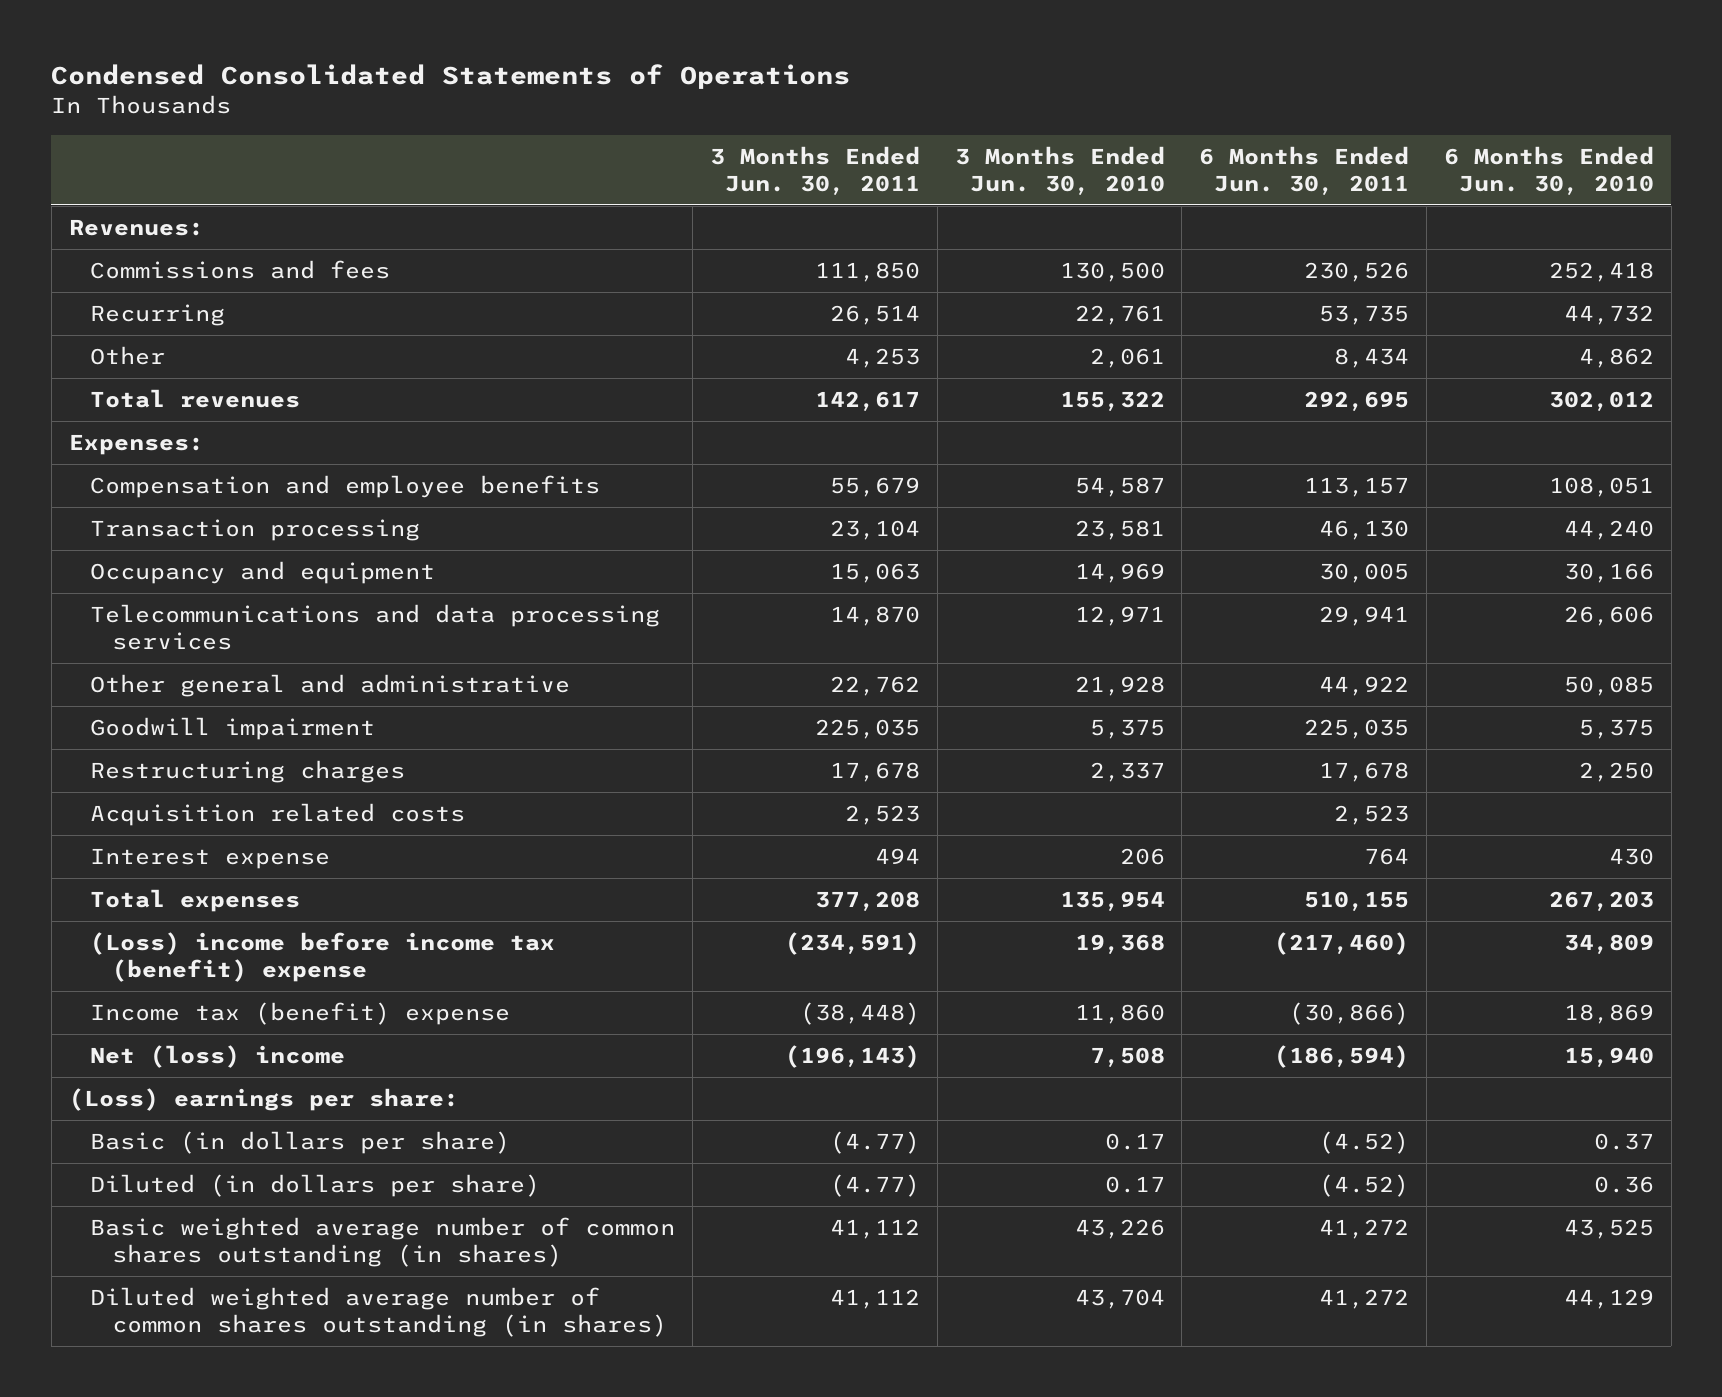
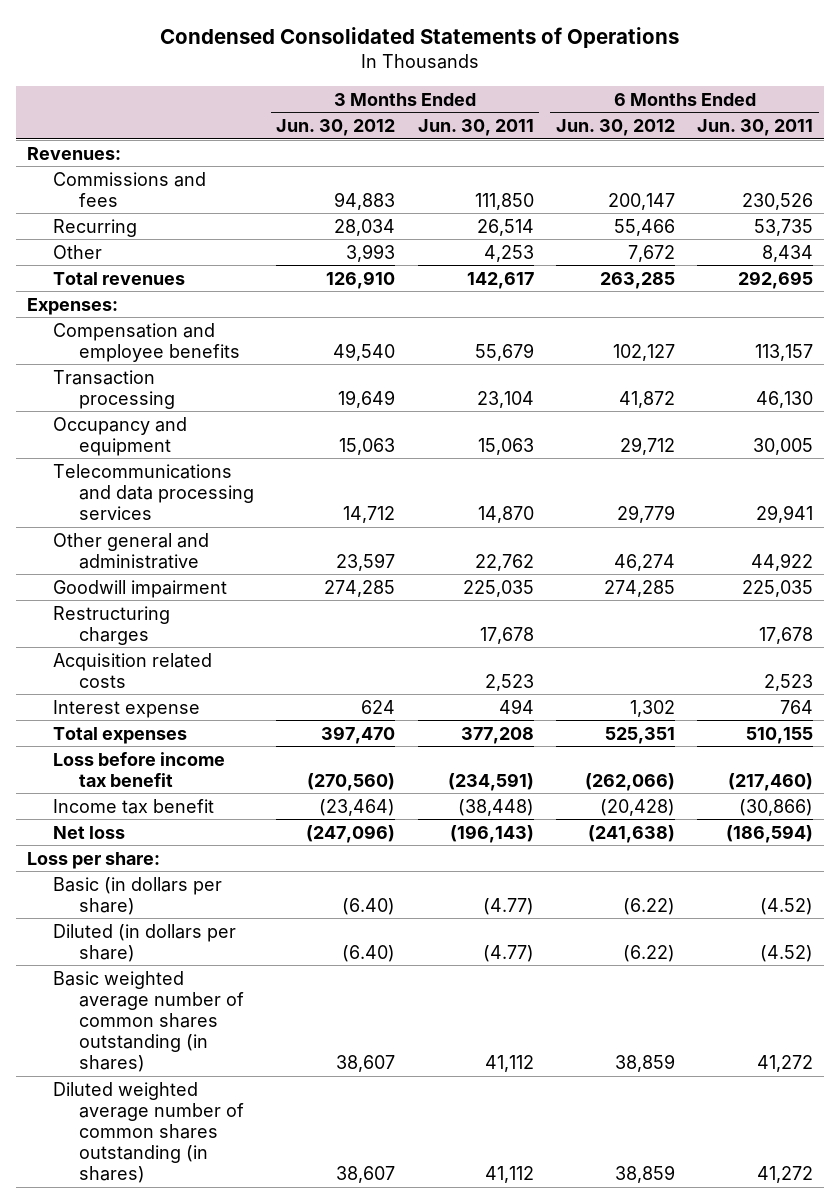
[954,145,1165,195] 3 Months Ended Jun. 30, 2010 -> none
[1443,145,1654,195] 6 Months Ended Jun. 30, 2010 -> none
none -> [276,119,396,137] Jun. 30, 2012
none -> [555,119,675,137] Jun. 30, 2012
[90,932,556,983] (Loss) income before income tax (benefit) expense -> [53,751,226,787] Loss before income tax benefit
[90,1002,511,1026] Income tax (benefit) expense -> [53,798,215,814] Income tax benefit
[90,1045,346,1069] Net (loss) income -> [53,825,126,839] Net loss
[68,1088,459,1112] (Loss) earnings per share: -> [26,851,160,869] Loss per share:

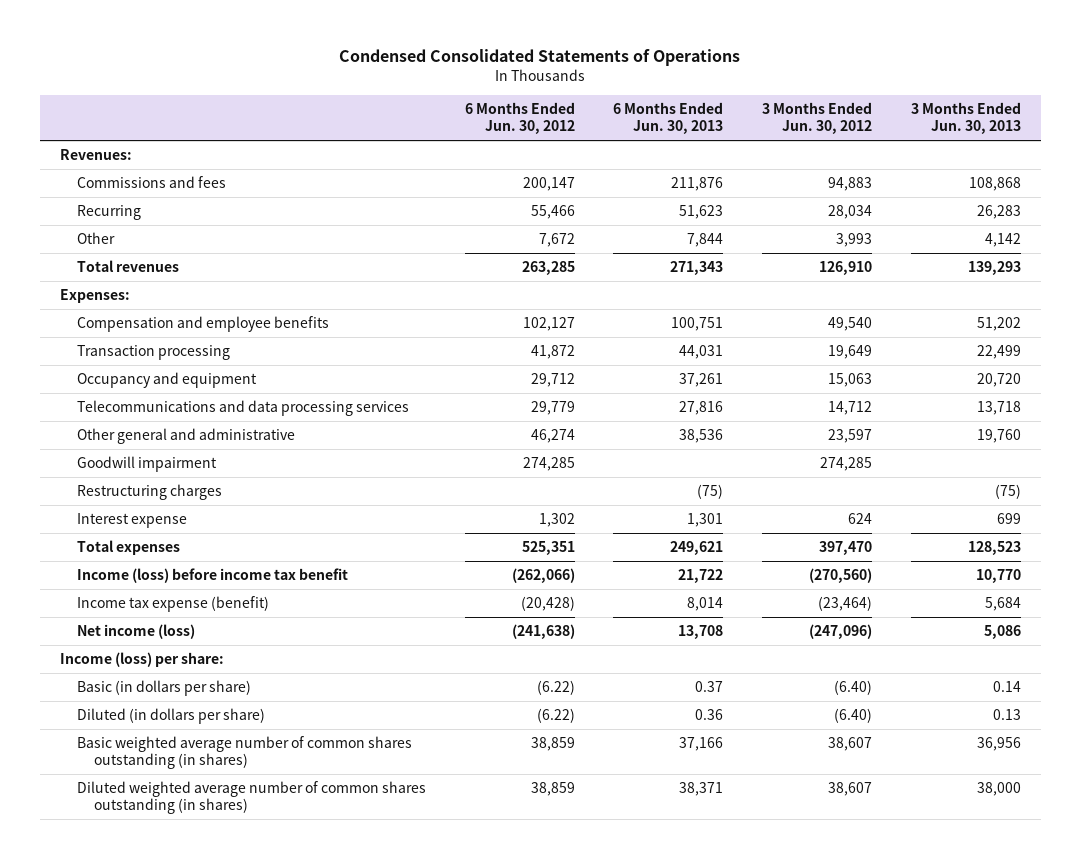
[417,119,534,137] Jun. 30, 2011 -> none
[697,119,814,137] Jun. 30, 2011 -> none
none -> [613,102,724,135] 6 Months Ended Jun. 30, 2013
none -> [911,102,1022,135] 3 Months Ended Jun. 30, 2013
[53,652,213,688] Acquisition related costs -> none
[53,751,226,787] Loss before income tax benefit -> [76,568,348,584] Income (loss) before income tax benefit
[53,798,215,814] Income tax benefit -> [76,596,269,613] Income tax expense (benefit)
[53,825,126,839] Net loss -> [76,624,195,640] Net income (loss)
[26,851,160,869] Loss per share: -> [59,652,224,668] Income (loss) per share:

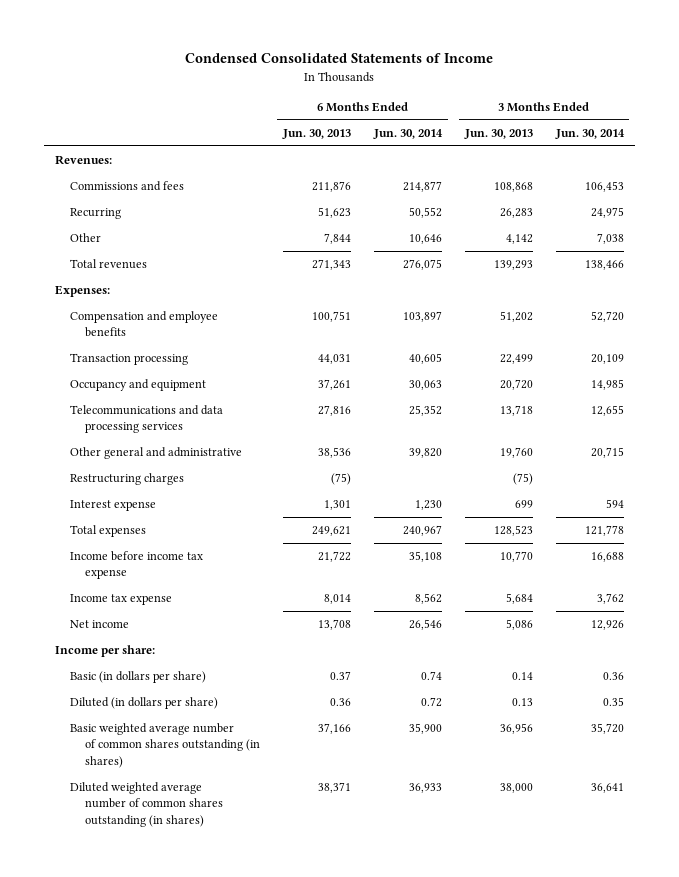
[339,49,741,67] Condensed Consolidated Statements of Operations -> [185,53,494,64] Condensed Consolidated Statements of Income
[464,102,575,135] 6 Months Ended Jun. 30, 2012 -> none
[762,102,873,135] 3 Months Ended Jun. 30, 2012 -> none
none -> [372,128,443,139] Jun. 30, 2014
none -> [554,128,625,139] Jun. 30, 2014
[76,456,217,473] Goodwill impairment -> none
[76,568,348,584] Income (loss) before income tax benefit -> [70,551,204,580] Income before income tax expense
[76,596,269,613] Income tax expense (benefit) -> [70,594,173,606] Income tax expense
[76,624,195,640] Net income (loss) -> [70,620,130,629] Net income
[59,652,224,668] Income (loss) per share: -> [54,645,155,658] Income per share:

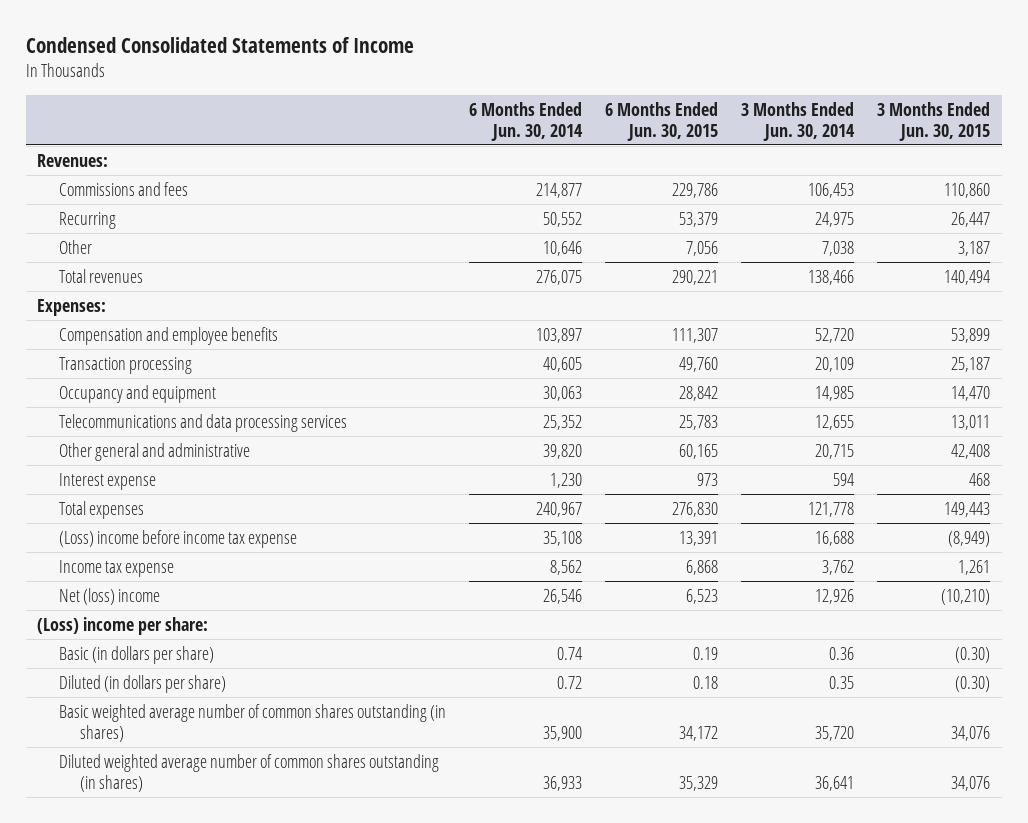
[282,128,352,139] Jun. 30, 2013 -> none
[463,128,533,139] Jun. 30, 2013 -> none
none -> [605,101,719,141] 6 Months Ended Jun. 30, 2015
none -> [877,101,991,141] 3 Months Ended Jun. 30, 2015
[70,473,185,486] Restructuring charges -> none
[70,551,204,580] Income before income tax expense -> [58,529,297,548] (Loss) income before income tax expense
[70,620,130,629] Net income -> [58,587,160,605] Net (loss) income
[54,645,155,658] Income per share: -> [37,616,209,635] (Loss) income per share:

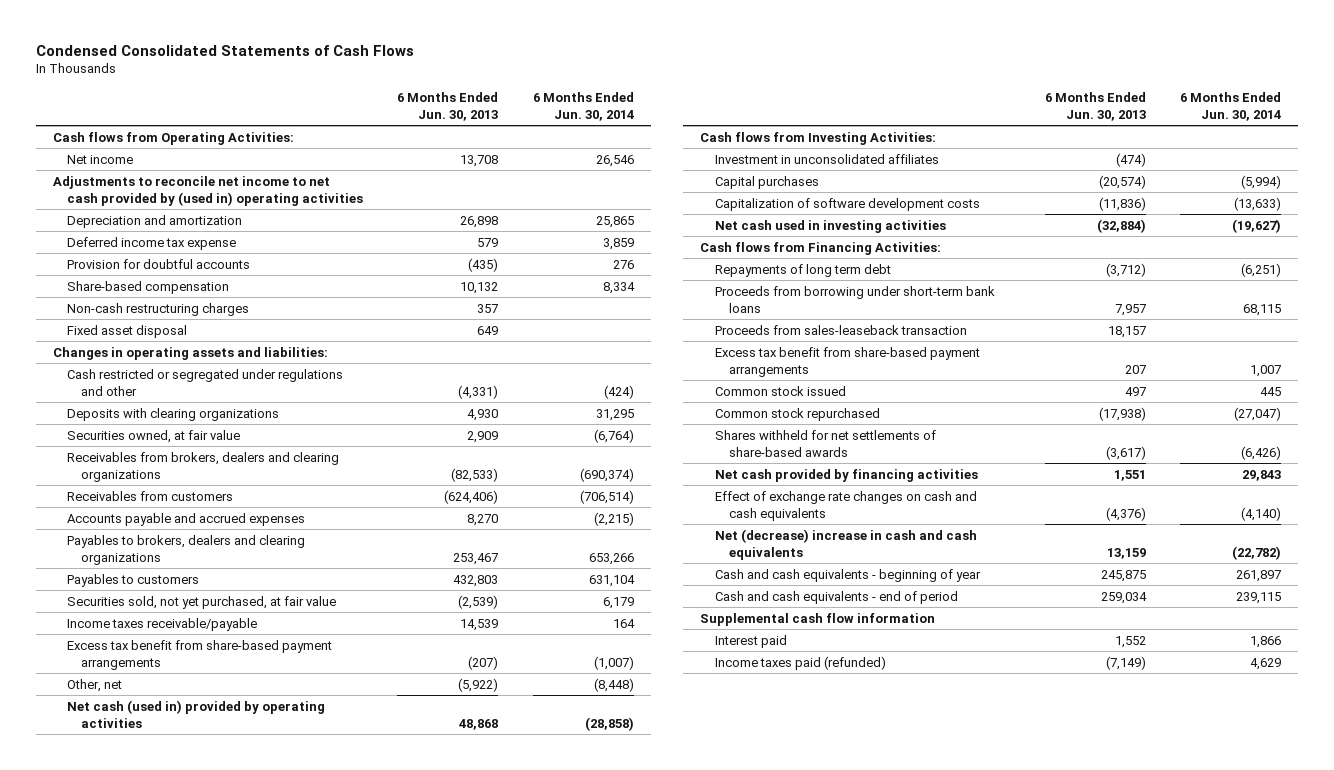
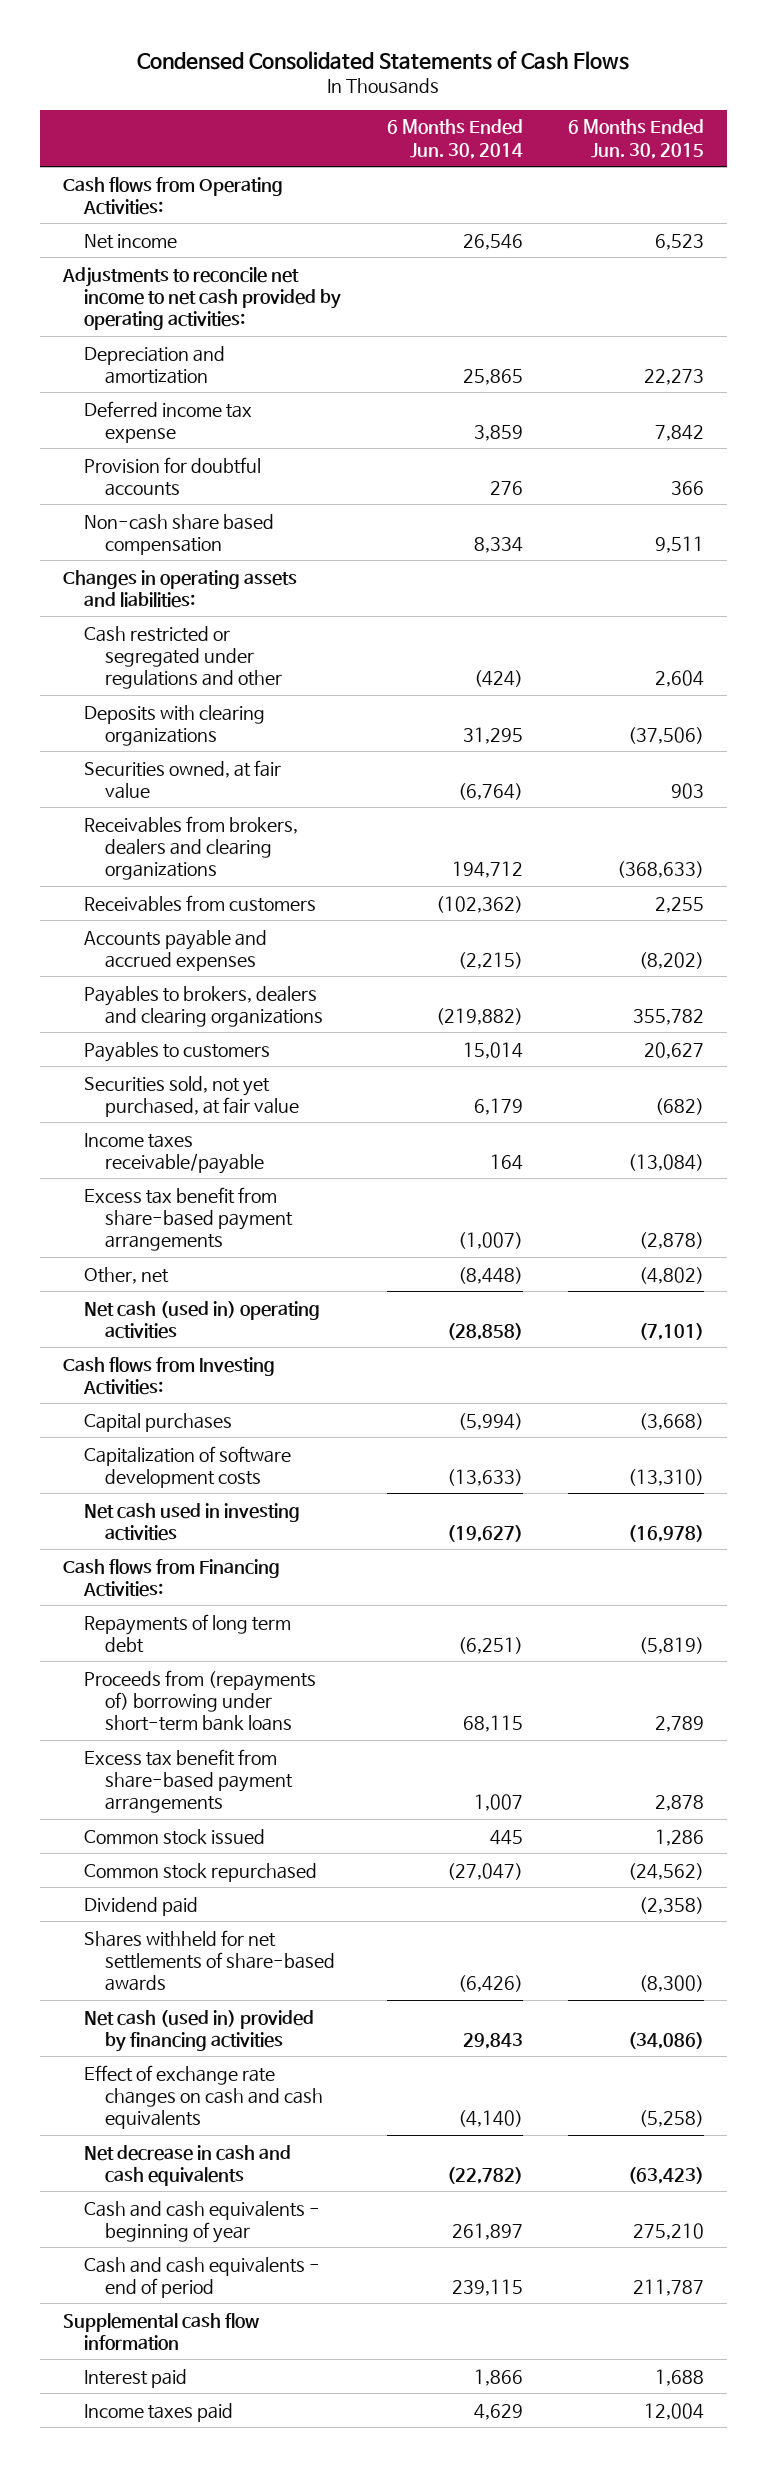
[397,92,499,121] 6 Months Ended Jun. 30, 2013 -> none
none -> [568,119,705,159] 6 Months Ended Jun. 30, 2015
[52,175,364,206] Adjustments to reconcile net income to net cash provided by (used in) operating activities -> [61,266,341,330] Adjustments to reconcile net income to net cash provided by operating activities:
[67,302,250,316] Non-cash restructuring charges -> none
[67,324,188,338] Fixed asset disposal -> none
[67,280,230,294] Share-based compensation -> [83,513,274,555] Non-cash share based compensation
[579,467,634,482] (690,374) -> [451,860,523,878] 194,712
[579,489,634,504] (706,514) -> [435,895,523,913] (102,362)
[588,552,634,565] 653,266 -> [435,1007,523,1025] (219,882)
[588,574,635,587] 631,104 -> [462,1041,523,1059] 15,014
[67,699,326,728] Net cash (used in) provided by operating activities -> [83,1300,320,1339] Net cash (used in) operating activities
[714,153,939,164] Investment in unconsolidated affiliates -> none
[714,324,967,335] Proceeds from sales-leaseback transaction -> none
[714,285,995,313] Proceeds from borrowing under short-term bank loans -> [83,1669,316,1731] Proceeds from (repayments of) borrowing under short-term bank loans
none -> [83,1896,198,1916] Dividend paid
[714,468,978,482] Net cash provided by financing activities -> [83,2009,314,2052] Net cash (used in) provided by financing activities
[714,528,977,560] Net (decrease) increase in cash and cash equivalents -> [83,2144,291,2186] Net decrease in cash and cash equivalents
[714,655,886,670] Income taxes paid (refunded) -> [83,2402,233,2422] Income taxes paid

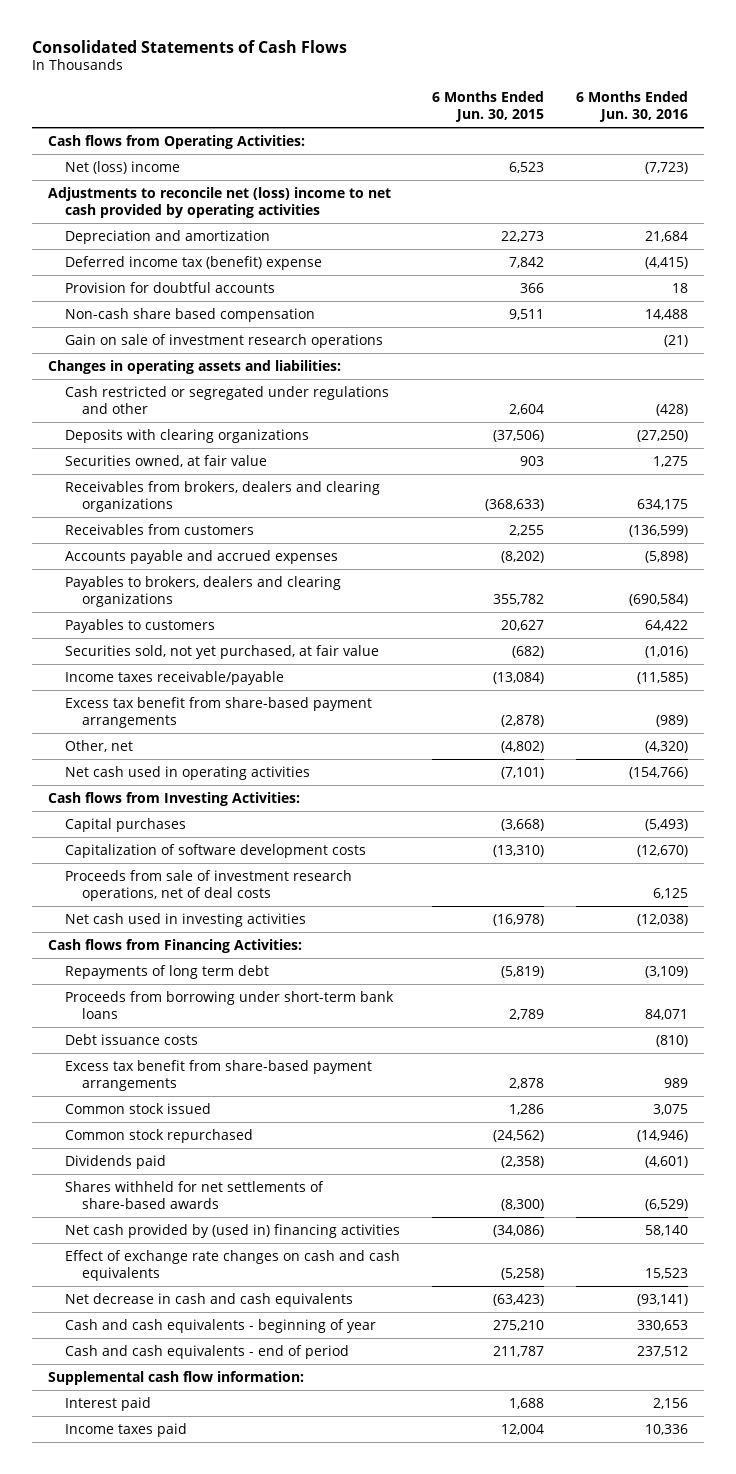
[137,50,630,70] Condensed Consolidated Statements of Cash Flows -> [31,39,347,53] Consolidated Statements of Cash Flows
[386,119,523,159] 6 Months Ended Jun. 30, 2014 -> none
none -> [576,90,689,122] 6 Months Ended Jun. 30, 2016
[83,233,177,249] Net income -> [64,160,180,174] Net (loss) income
[61,266,341,330] Adjustments to reconcile net income to net cash provided by operating activities: -> [48,186,392,218] Adjustments to reconcile net (loss) income to net cash provided by operating activities
[83,400,252,443] Deferred income tax expense -> [64,255,322,270] Deferred income tax (benefit) expense
none -> [64,333,383,348] Gain on sale of investment research operations
[83,1300,320,1339] Net cash (used in) operating activities -> [64,765,310,780] Net cash used in operating activities
none -> [64,869,352,901] Proceeds from sale of investment research operations, net of deal costs
[83,1669,316,1731] Proceeds from (repayments of) borrowing under short-term bank loans -> [64,990,394,1019] Proceeds from borrowing under short-term bank loans
none -> [64,1033,198,1045] Debt issuance costs
[83,1896,198,1916] Dividend paid -> [64,1154,166,1169] Dividends paid
[83,2009,314,2052] Net cash (used in) provided by financing activities -> [64,1223,400,1238] Net cash provided by (used in) financing activities
[62,2312,259,2350] Supplemental cash flow information -> [48,1370,305,1385] Supplemental cash flow information:

